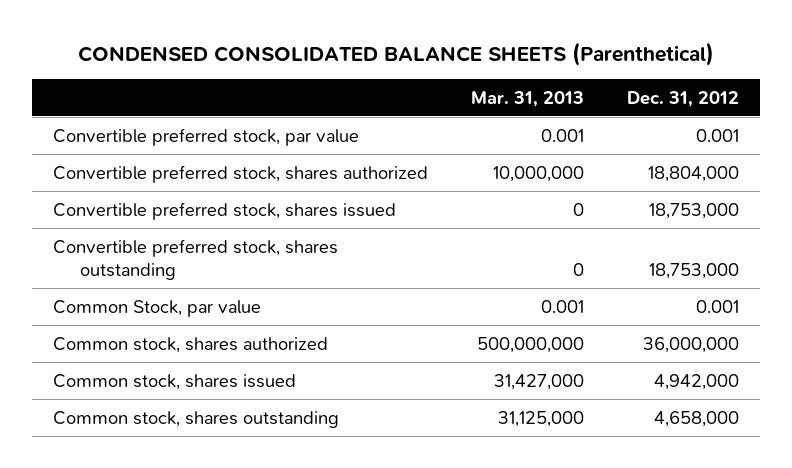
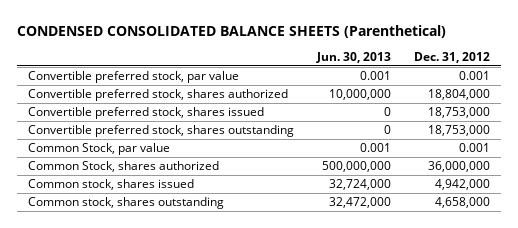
[471,90,585,107] Mar. 31, 2013 -> none
none -> [315,51,391,63] Jun. 30, 2013
[53,336,329,353] Common stock, shares authorized -> [28,161,220,173] Common Stock, shares authorized

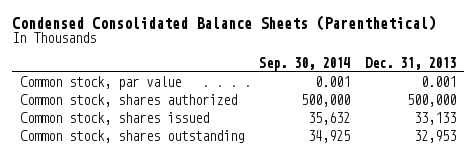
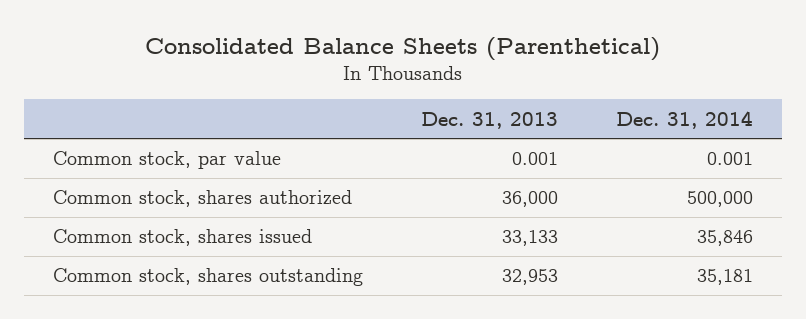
[12,14,437,31] Condensed Consolidated Balance Sheets (Parenthetical) -> [144,36,660,61] Consolidated Balance Sheets (Parenthetical)
[258,56,350,71] Sep. 30, 2014 -> none
none -> [615,110,753,129] Dec. 31, 2014
[407,93,457,107] 500,000 -> [501,191,558,208] 36,000

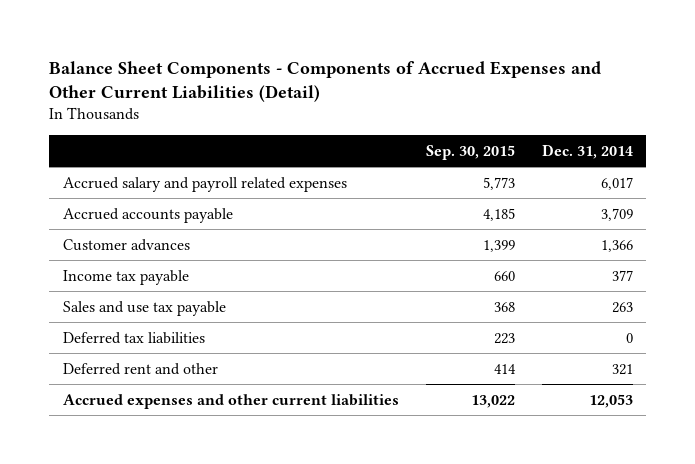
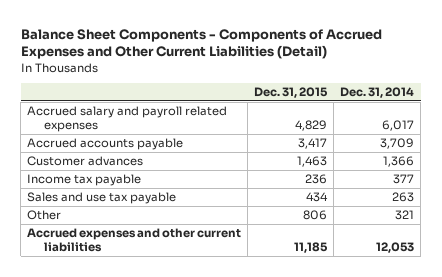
[425,144,515,160] Sep. 30, 2015 -> none
none -> [254,87,329,99] Dec. 31, 2015
[62,331,205,344] Deferred tax liabilities -> none
[62,362,218,375] Deferred rent and other -> [27,209,62,220] Other

